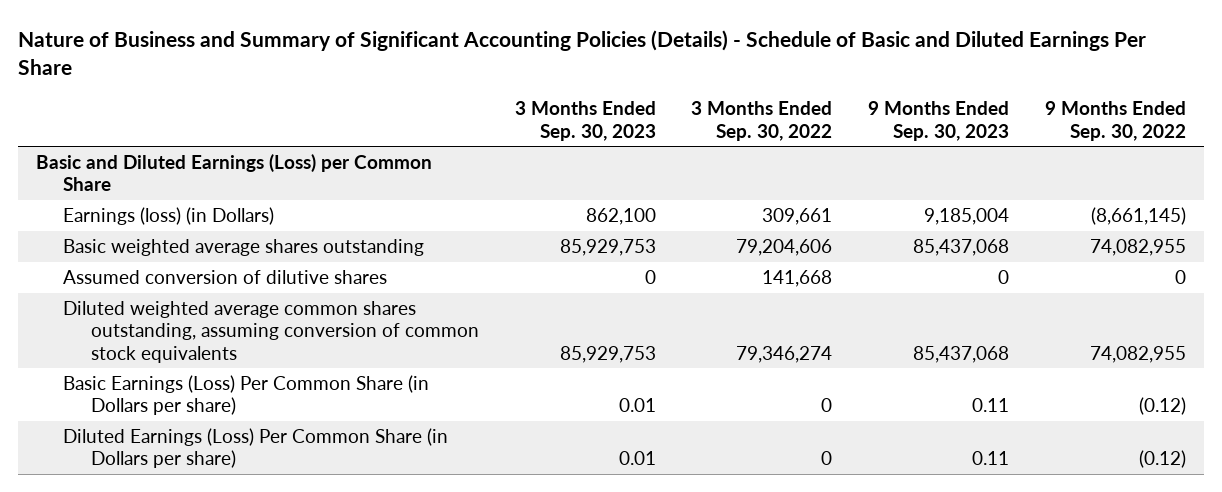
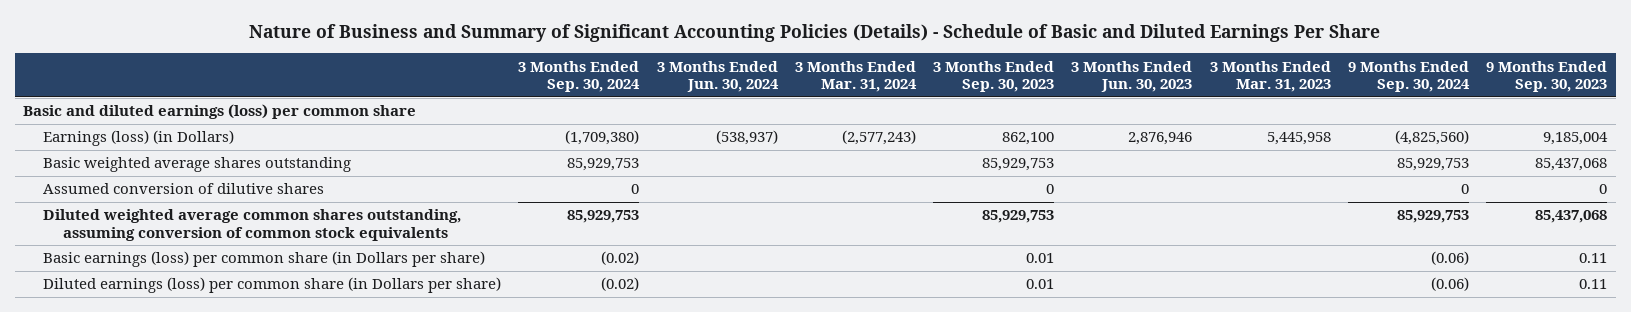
[691,101,833,141] 3 Months Ended Sep. 30, 2022 -> none
[1044,101,1186,141] 9 Months Ended Sep. 30, 2022 -> none
none -> [518,60,641,93] 3 Months Ended Sep. 30, 2024
none -> [656,60,779,93] 3 Months Ended Jun. 30, 2024
none -> [794,60,917,93] 3 Months Ended Mar. 31, 2024
none -> [1071,60,1193,93] 3 Months Ended Jun. 30, 2023
none -> [1209,60,1331,93] 3 Months Ended Mar. 31, 2023
none -> [1347,60,1470,93] 9 Months Ended Sep. 30, 2024
[35,153,432,192] Basic and Diluted Earnings (Loss) per Common Share -> [23,104,417,120] Basic and diluted earnings (loss) per common share
[63,374,430,416] Basic Earnings (Loss) Per Common Share (in Dollars per share) -> [43,251,486,268] Basic earnings (loss) per common share (in Dollars per share)
[63,427,449,469] Diluted Earnings (Loss) Per Common Share (in Dollars per share) -> [43,277,502,294] Diluted earnings (loss) per common share (in Dollars per share)

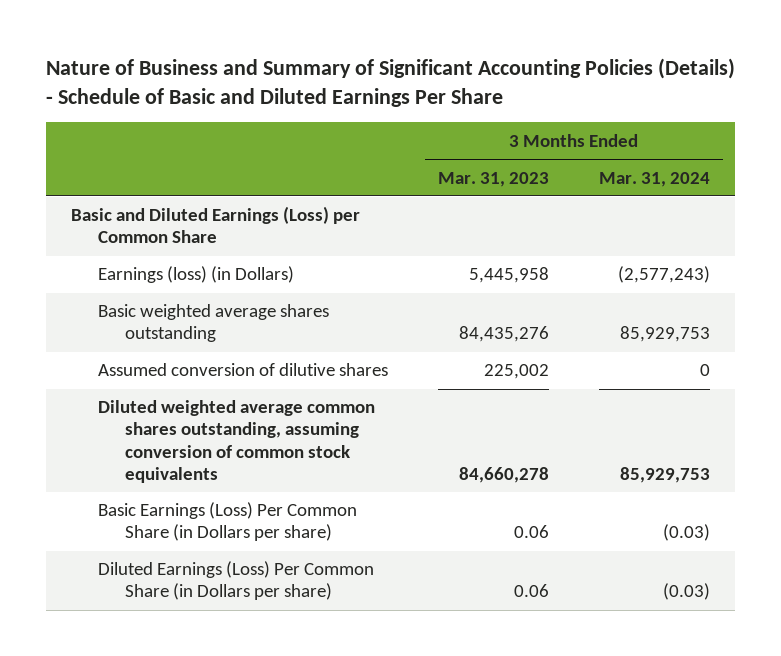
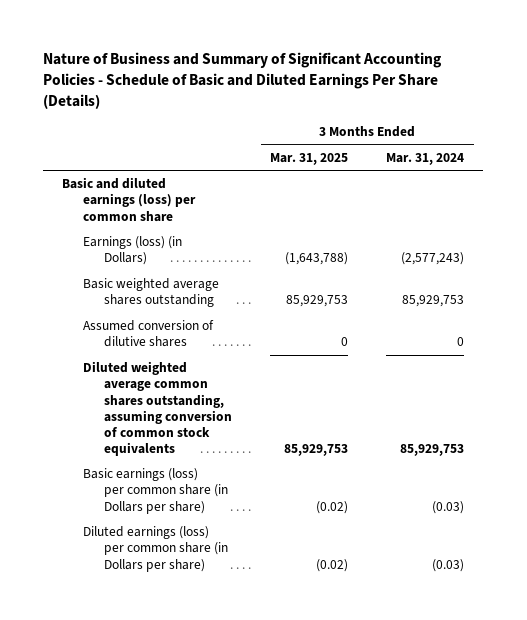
[46,57,736,107] Nature of Business and Summary of Significant Accounting Policies (Details) - Schedule of Basic and Diluted Earnings Per Share -> [43,52,443,109] Nature of Business and Summary of Significant Accounting Policies - Schedule of Basic and Diluted Earnings Per Share (Details)
[438,171,550,187] Mar. 31, 2023 -> none
none -> [270,152,349,165] Mar. 31, 2025
[71,206,361,244] Basic and Diluted Earnings (Loss) per Common Share -> [62,177,197,222] Basic and diluted earnings (loss) per common share
[97,502,357,542] Basic Earnings (Loss) Per Common Share (in Dollars per share) -> [83,468,229,514] Basic earnings (loss) per common share (in Dollars per share)
[97,561,374,601] Diluted Earnings (Loss) Per Common Share (in Dollars per share) -> [83,526,229,572] Diluted earnings (loss) per common share (in Dollars per share)

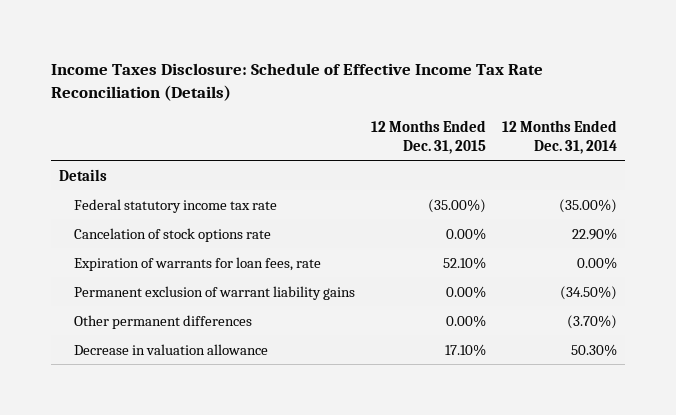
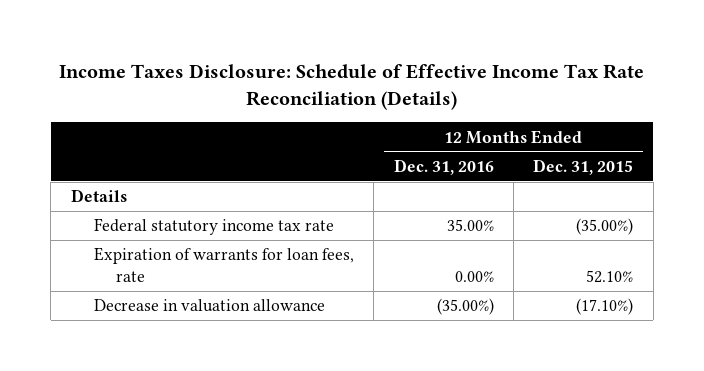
[501,120,617,154] 12 Months Ended Dec. 31, 2014 -> none
none -> [393,158,494,175] Dec. 31, 2016
[74,227,272,242] Cancelation of stock options rate -> none
[74,285,356,300] Permanent exclusion of warrant liability gains -> none
[74,314,253,329] Other permanent differences -> none
[444,343,486,356] 17.10% -> [576,298,634,316] (17.10%)

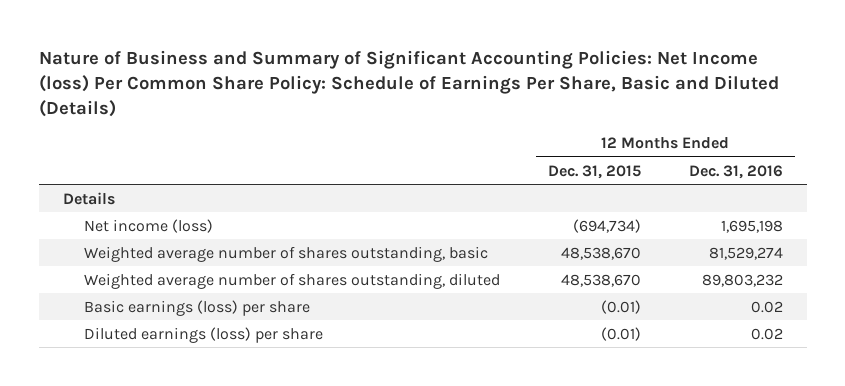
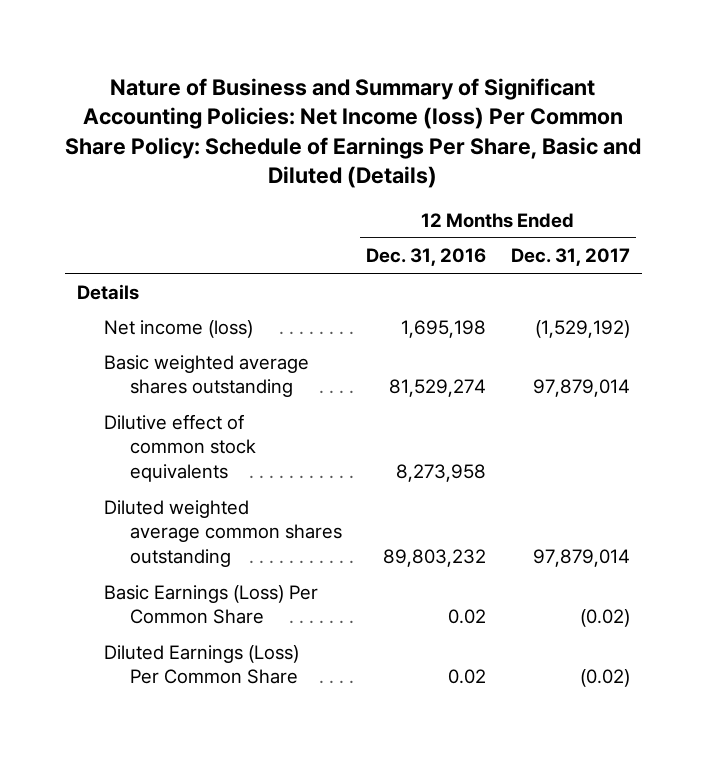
[547,164,641,179] Dec. 31, 2015 -> none
none -> [510,248,630,267] Dec. 31, 2017
[84,245,489,262] Weighted average number of shares outstanding, basic -> [103,354,309,398] Basic weighted average shares outstanding
none -> [103,413,256,482] Dilutive effect of common stock equivalents
[84,272,501,289] Weighted average number of shares outstanding, diluted -> [103,499,342,567] Diluted weighted average common shares outstanding
[84,299,311,316] Basic earnings (loss) per share -> [103,584,318,625] Basic Earnings (Loss) Per Common Share
[84,326,324,343] Diluted earnings (loss) per share -> [103,644,299,685] Diluted Earnings (Loss) Per Common Share

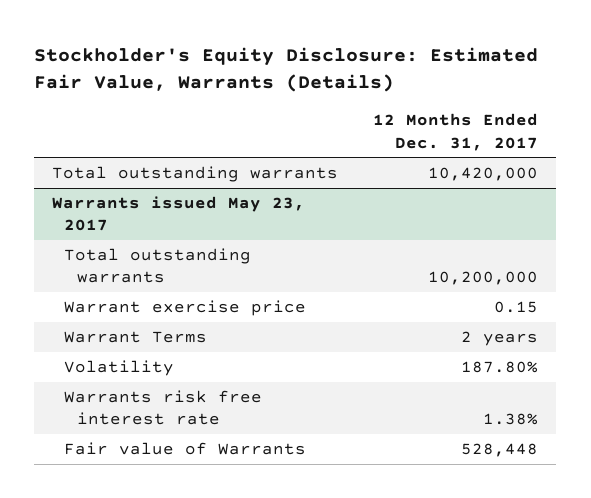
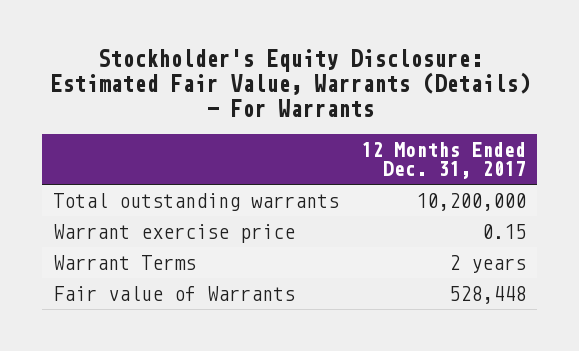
[34,47,539,93] Stockholder's Equity Disclosure: Estimated Fair Value, Warrants (Details) -> [49,48,530,118] Stockholder's Equity Disclosure: Estimated Fair Value, Warrants (Details) - For Warrants
[52,165,339,182] Total outstanding warrants -> none
[52,195,306,232] Warrants issued May 23, 2017 -> none
[64,359,175,376] Volatility -> none
[64,389,263,426] Warrants risk free interest rate -> none

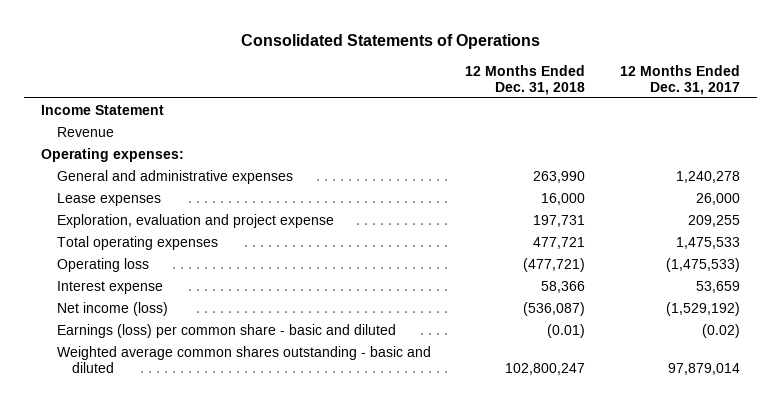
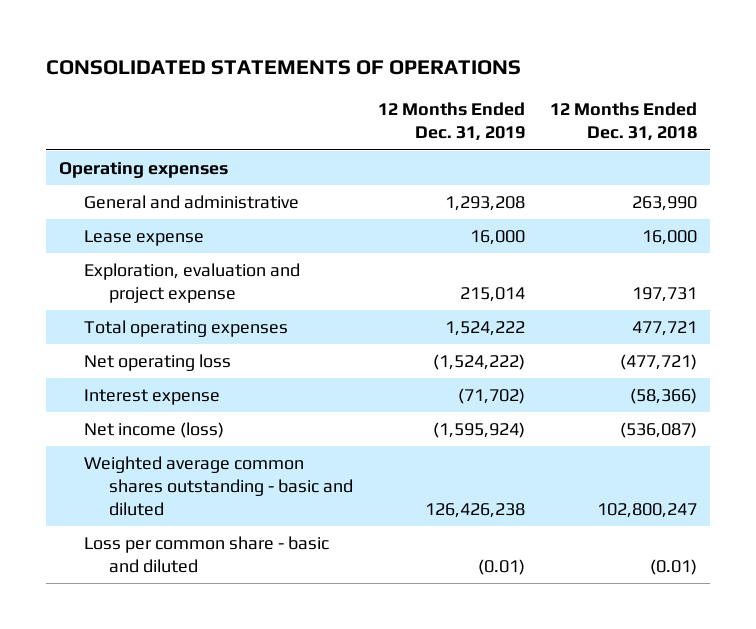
[240,33,540,49] Consolidated Statements of Operations -> [46,60,522,76] CONSOLIDATED STATEMENTS OF OPERATIONS
[619,64,740,95] 12 Months Ended Dec. 31, 2017 -> none
none -> [378,102,526,142] 12 Months Ended Dec. 31, 2019
[41,104,165,115] Income Statement -> none
[56,126,114,137] Revenue -> none
[41,147,185,162] Operating expenses: -> [58,161,228,178] Operating expenses
[56,169,293,184] General and administrative expenses -> [84,194,300,209] General and administrative
[56,192,161,206] Lease expenses -> [84,229,205,246] Lease expense
[56,257,149,272] Operating loss -> [84,353,232,371] Net operating loss
[541,280,586,293] 58,366 -> [630,387,698,404] (58,366)
[56,323,396,338] Earnings (loss) per common share - basic and diluted -> none
none -> [84,535,330,573] Loss per common share - basic and diluted

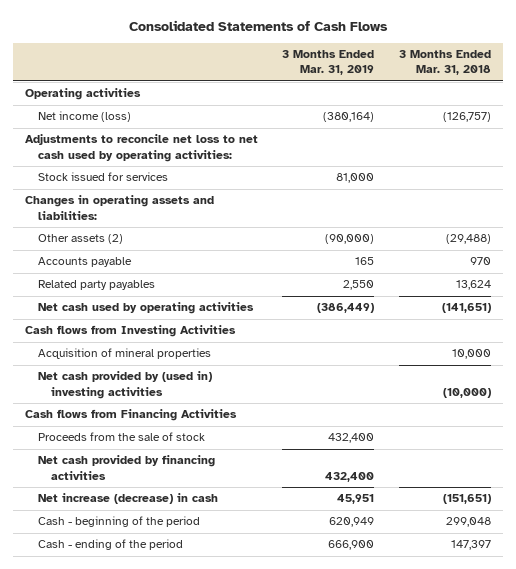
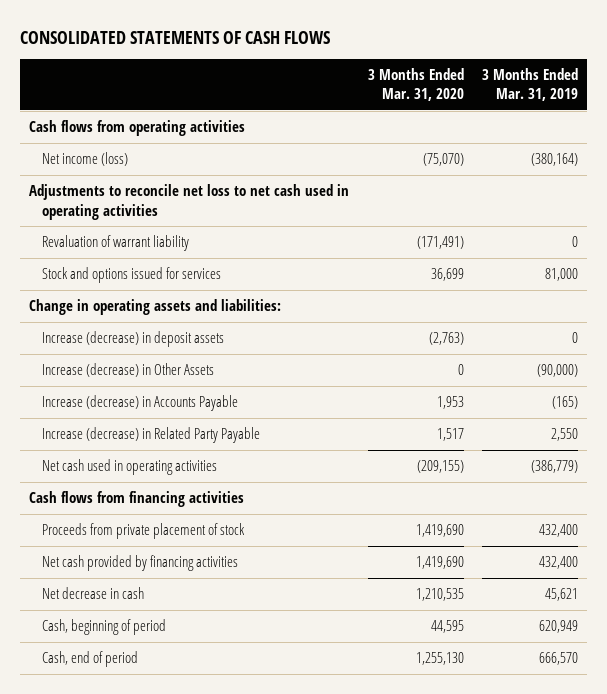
[128,19,388,31] Consolidated Statements of Cash Flows -> [20,30,331,44] CONSOLIDATED STATEMENTS OF CASH FLOWS
[399,50,492,76] 3 Months Ended Mar. 31, 2018 -> none
none -> [367,67,464,102] 3 Months Ended Mar. 31, 2020
[24,88,141,101] Operating activities -> [29,120,246,137] Cash flows from operating activities
[38,234,124,245] Other assets (2) -> none
[24,325,236,338] Cash flows from Investing Activities -> none
[38,348,212,360] Acquisition of mineral properties -> none
[38,371,213,399] Net cash provided by (used in) investing activities -> none
[24,134,258,162] Adjustments to reconcile net loss to net cash used by operating activities: -> [29,184,350,220] Adjustments to reconcile net loss to net cash used in operating activities
none -> [41,235,189,252] Revaluation of warrant liability
[38,172,169,182] Stock issued for services -> [41,267,221,284] Stock and options issued for services
[24,195,214,220] Changes in operating assets and liabilities: -> [29,299,282,316] Change in operating assets and liabilities:
none -> [41,331,224,348] Increase (decrease) in deposit assets
none -> [41,363,214,378] Increase (decrease) in Other Assets
[38,257,133,268] Accounts payable -> [41,395,238,412] Increase (decrease) in Accounts Payable
[355,257,375,266] 165 -> [552,396,579,410] (165)
[38,280,156,291] Related party payables -> [41,427,260,444] Increase (decrease) in Related Party Payable
[38,302,255,315] Net cash used by operating activities -> [41,459,217,476] Net cash used in operating activities
[317,303,375,314] (386,449) -> [531,460,579,474] (386,779)
[24,409,237,422] Cash flows from Financing Activities -> [29,491,245,508] Cash flows from financing activities
[38,432,206,442] Proceeds from the sale of stock -> [41,523,245,540] Proceeds from private placement of stock
[38,493,219,505] Net increase (decrease) in cash -> [41,587,144,600] Net decrease in cash
[337,494,375,505] 45,951 -> [545,588,579,602] 45,621
[38,516,201,528] Cash - beginning of the period -> [41,619,166,636] Cash, beginning of period
[38,539,184,551] Cash - ending of the period -> [41,651,138,668] Cash, end of period
[328,540,375,551] 666,900 -> [539,652,579,666] 666,570

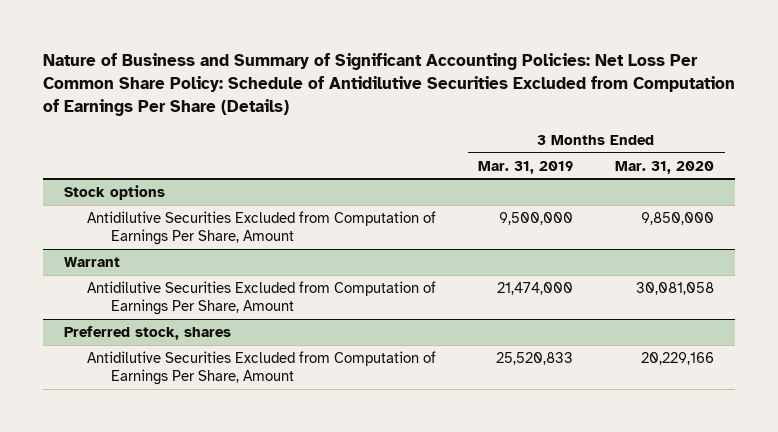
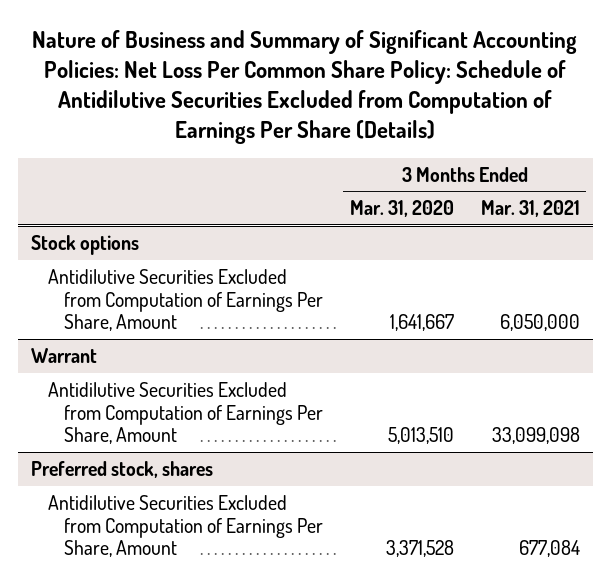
[478,160,574,174] Mar. 31, 2019 -> none
none -> [480,200,580,218] Mar. 31, 2021
[641,211,715,225] 9,850,000 -> [389,314,454,332] 1,641,667
[636,281,715,295] 30,081,058 -> [387,427,454,445] 5,013,510
[641,351,715,365] 20,229,166 -> [385,540,454,558] 3,371,528

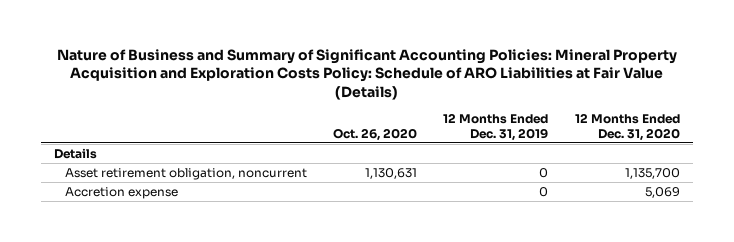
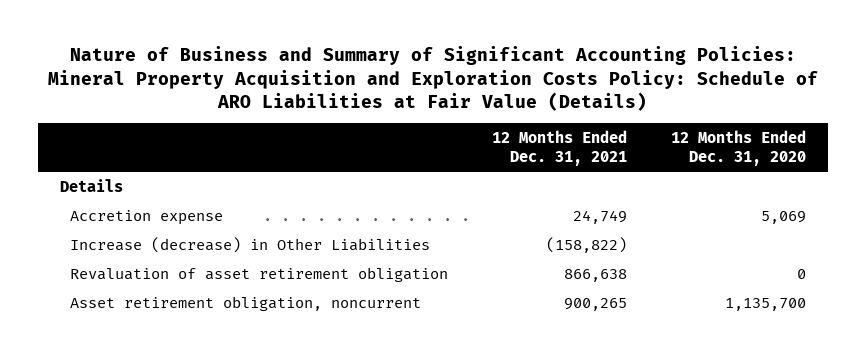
[333,127,418,141] Oct. 26, 2020 -> none
[443,113,549,141] 12 Months Ended Dec. 31, 2019 -> none
none -> [492,130,628,166] 12 Months Ended Dec. 31, 2021
none -> [70,236,431,253] Increase (decrease) in Other Liabilities
none -> [70,266,449,282] Revaluation of asset retirement obligation
[65,168,308,181] Asset retirement obligation, noncurrent -> [70,295,422,311] Asset retirement obligation, noncurrent

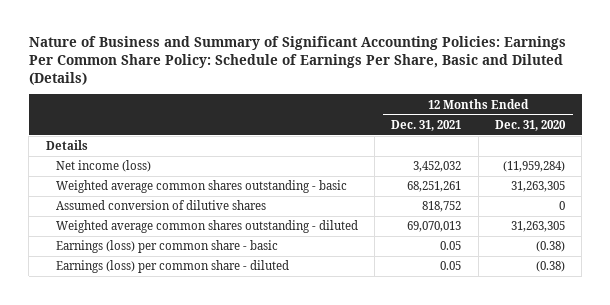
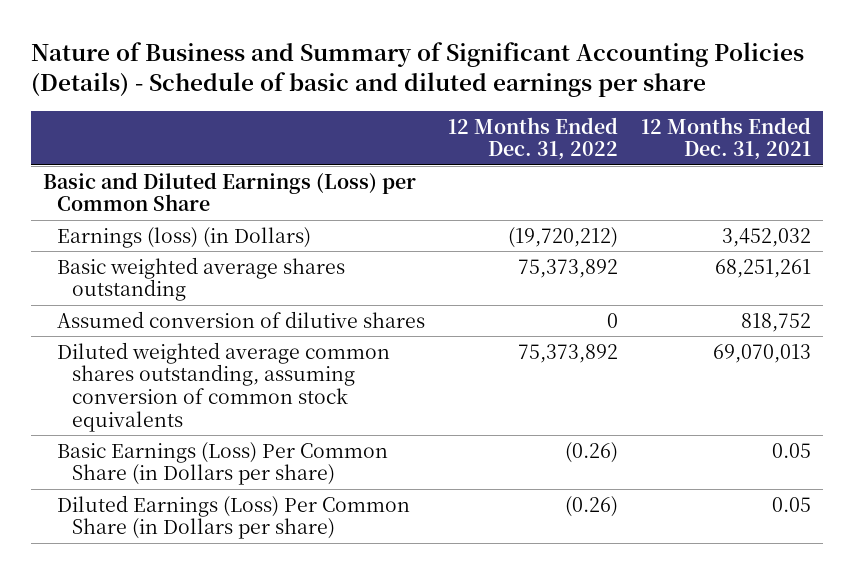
[28,35,566,85] Nature of Business and Summary of Significant Accounting Policies: Earnings Per Common Share Policy: Schedule of Earnings Per Share, Basic and Diluted (Details) -> [31,42,805,98] Nature of Business and Summary of Significant Accounting Policies (Details) - Schedule of basic and diluted earnings per share
[494,119,566,131] Dec. 31, 2020 -> none
none -> [448,116,619,161] 12 Months Ended Dec. 31, 2022
[45,140,88,151] Details -> none
none -> [42,171,416,212] Basic and Diluted Earnings (Loss) per Common Share
[55,160,151,173] Net income (loss) -> [57,226,312,248] Earnings (loss) (in Dollars)
[55,180,347,194] Weighted average common shares outstanding - basic -> [57,256,346,302] Basic weighted average shares outstanding
[55,220,358,234] Weighted average common shares outstanding - diluted -> [57,341,391,432] Diluted weighted average common shares outstanding, assuming conversion of common stock equivalents
[55,240,278,254] Earnings (loss) per common share - basic -> [57,441,389,486] Basic Earnings (Loss) Per Common Share (in Dollars per share)
[55,260,289,274] Earnings (loss) per common share - diluted -> [57,494,411,540] Diluted Earnings (Loss) Per Common Share (in Dollars per share)

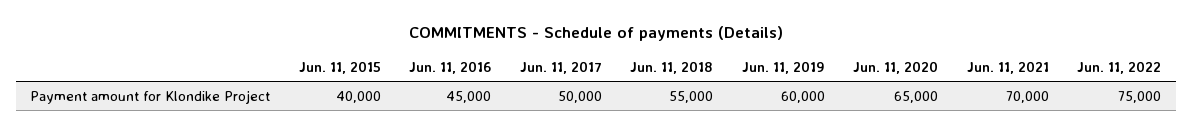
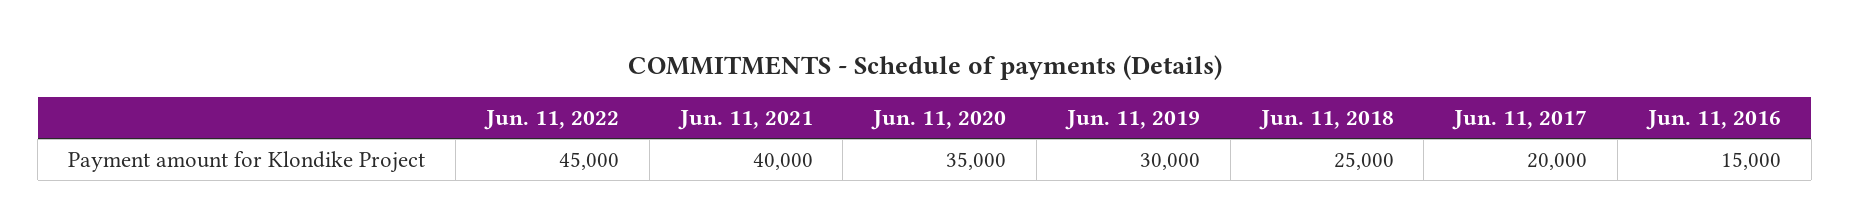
[298,61,381,75] Jun. 11, 2015 -> none
[446,91,492,104] 45,000 -> [1720,152,1781,171] 15,000
[557,91,602,104] 50,000 -> [1527,153,1588,171] 20,000
[669,91,714,104] 55,000 -> [1333,152,1394,171] 25,000
[780,91,825,104] 60,000 -> [1139,153,1200,171] 30,000
[894,91,939,104] 65,000 -> [946,152,1007,171] 35,000
[1005,91,1049,104] 70,000 -> [752,153,813,171] 40,000
[1118,91,1162,104] 75,000 -> [558,152,619,171] 45,000

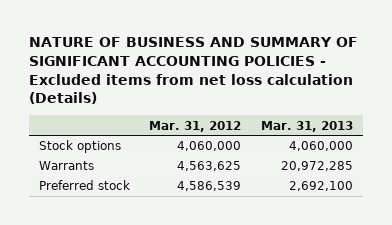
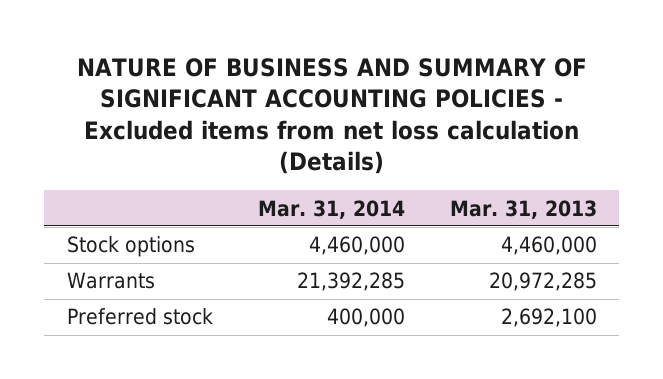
[149,120,242,132] Mar. 31, 2012 -> none
none -> [257,199,405,219] Mar. 31, 2014
[289,141,354,152] 4,060,000 -> [500,236,597,256] 4,460,000

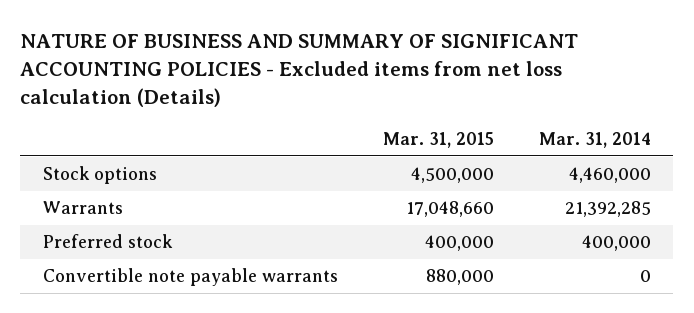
[449,199,597,219] Mar. 31, 2013 -> none
none -> [382,131,494,148] Mar. 31, 2015
none -> [42,268,338,287] Convertible note payable warrants

